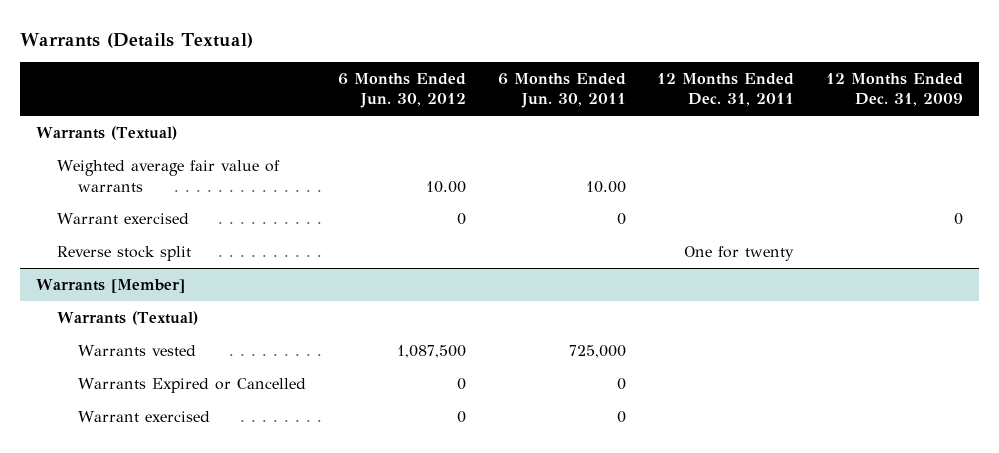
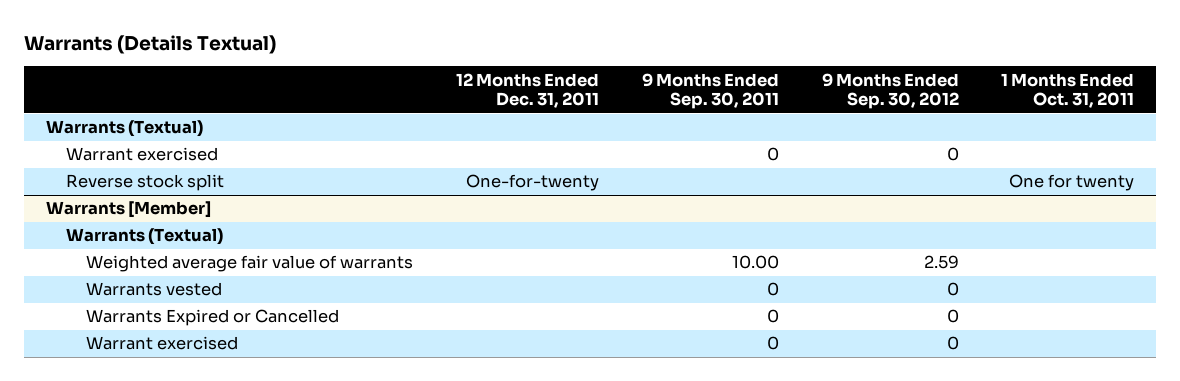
[337,72,466,109] 6 Months Ended Jun. 30, 2012 -> none
[497,72,626,109] 6 Months Ended Jun. 30, 2011 -> none
[825,72,963,107] 12 Months Ended Dec. 31, 2009 -> none
none -> [641,72,779,110] 9 Months Ended Sep. 30, 2011
none -> [821,72,959,110] 9 Months Ended Sep. 30, 2012
none -> [1001,72,1135,109] 1 Months Ended Oct. 31, 2011
[57,159,281,192] Weighted average fair value of warrants -> none
[684,245,795,261] One for twenty -> [466,174,600,192] One-for-twenty
none -> [86,255,414,273] Weighted average fair value of warrants

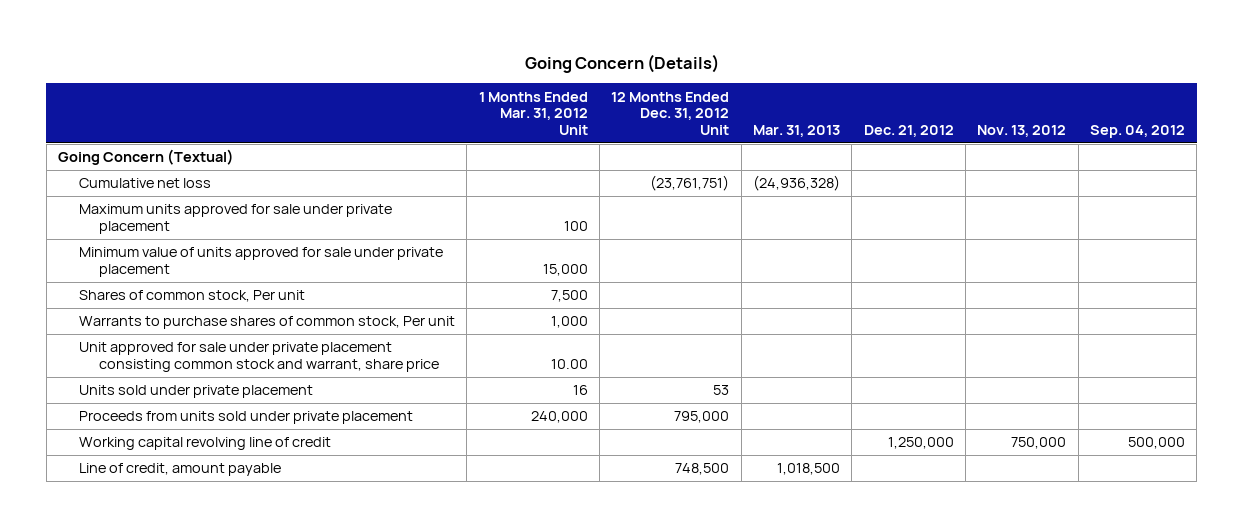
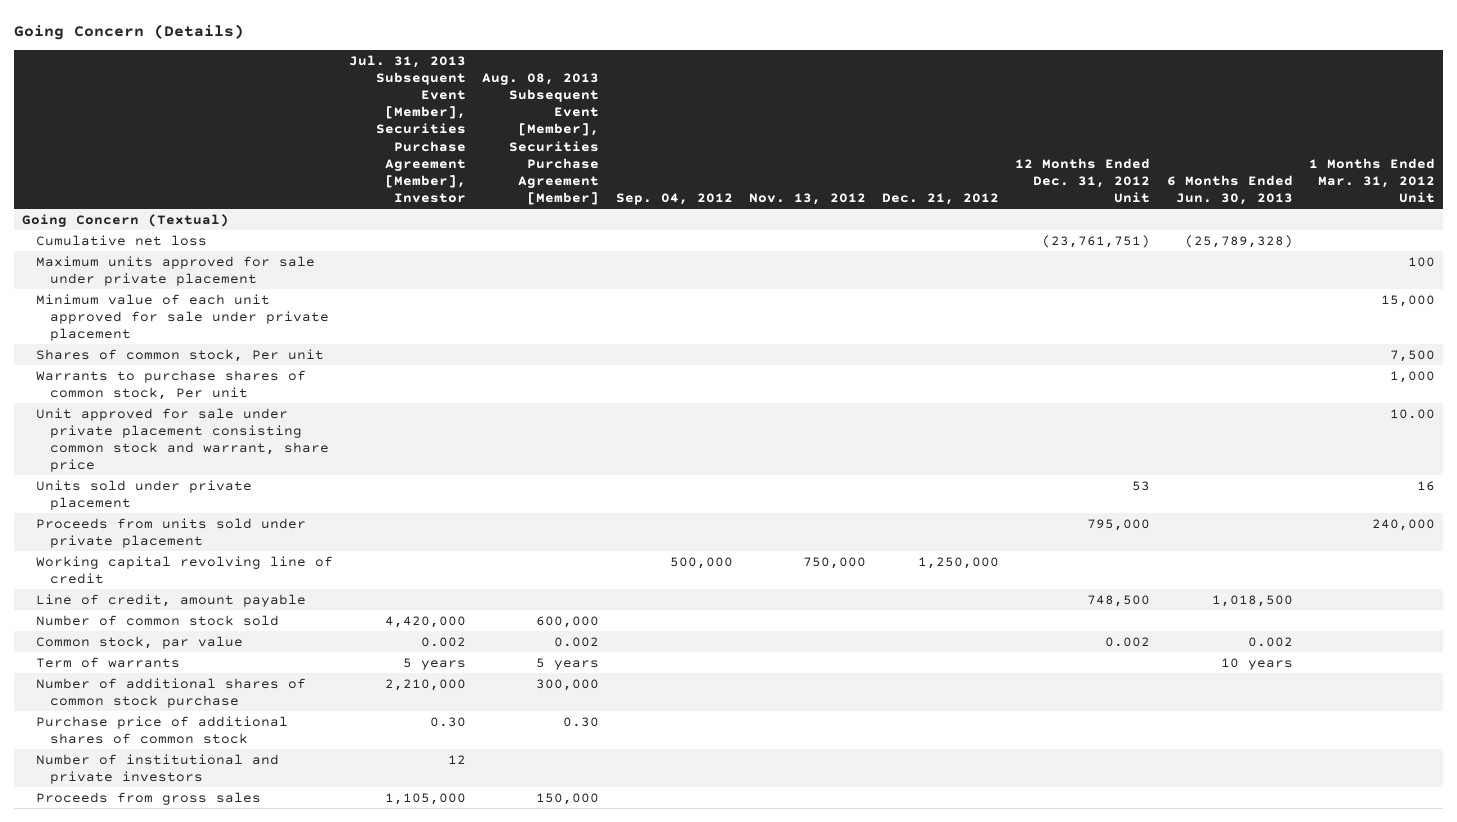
[752,125,840,138] Mar. 31, 2013 -> none
none -> [349,54,467,204] Jul. 31, 2013 Subsequent Event [Member], Securities Purchase Agreement [Member], Investor
none -> [482,72,600,206] Aug. 08, 2013 Subsequent Event [Member], Securities Purchase Agreement [Member]
none -> [1166,174,1293,206] 6 Months Ended Jun. 30, 2013
[78,247,443,278] Minimum value of units approved for sale under private placement -> [35,293,329,341] Minimum value of each unit approved for sale under private placement
none -> [35,614,279,626] Number of common stock sold
none -> [35,635,243,649] Common stock, par value
none -> [35,656,180,668] Term of warrants
none -> [35,677,306,708] Number of additional shares of common stock purchase
none -> [35,715,288,744] Purchase price of additional shares of common stock
none -> [35,753,279,784] Number of institutional and private investors
none -> [35,791,261,805] Proceeds from gross sales

